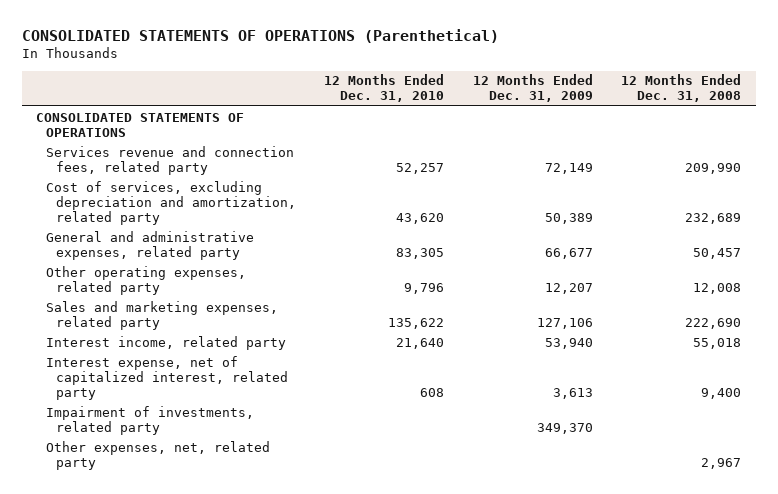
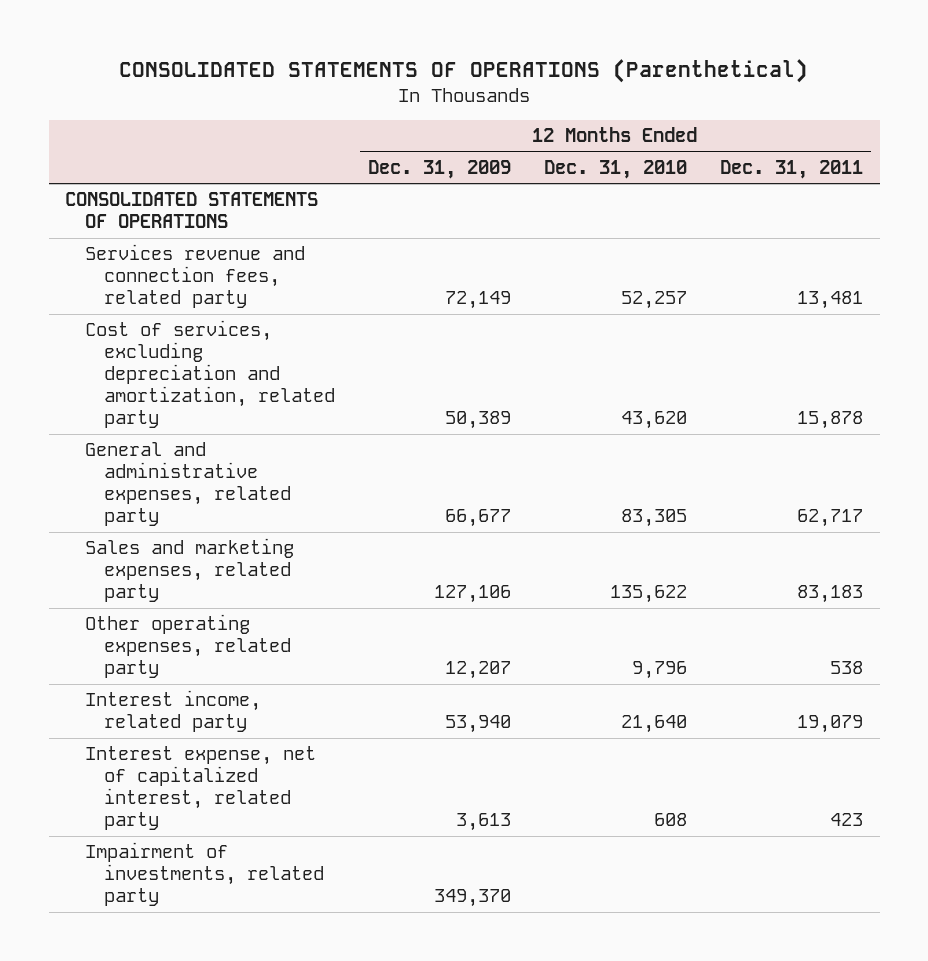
[621,74,742,103] 12 Months Ended Dec. 31, 2008 -> none
none -> [720,159,864,179] Dec. 31, 2011
[46,265,247,295] Other operating expenses, related party -> [84,614,291,679] Other operating expenses, related party
[46,440,271,470] Other expenses, net, related party -> none

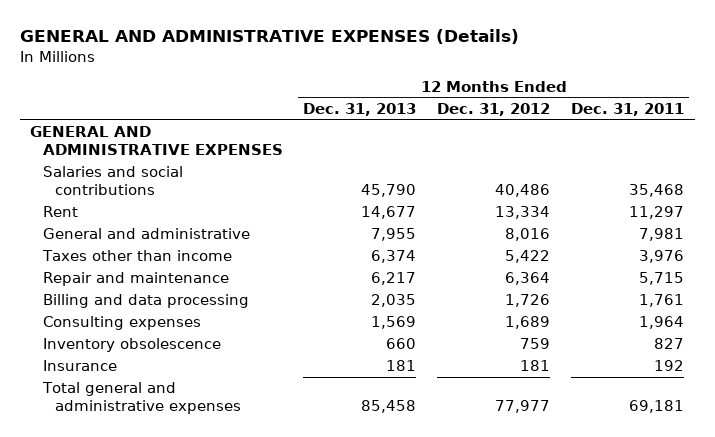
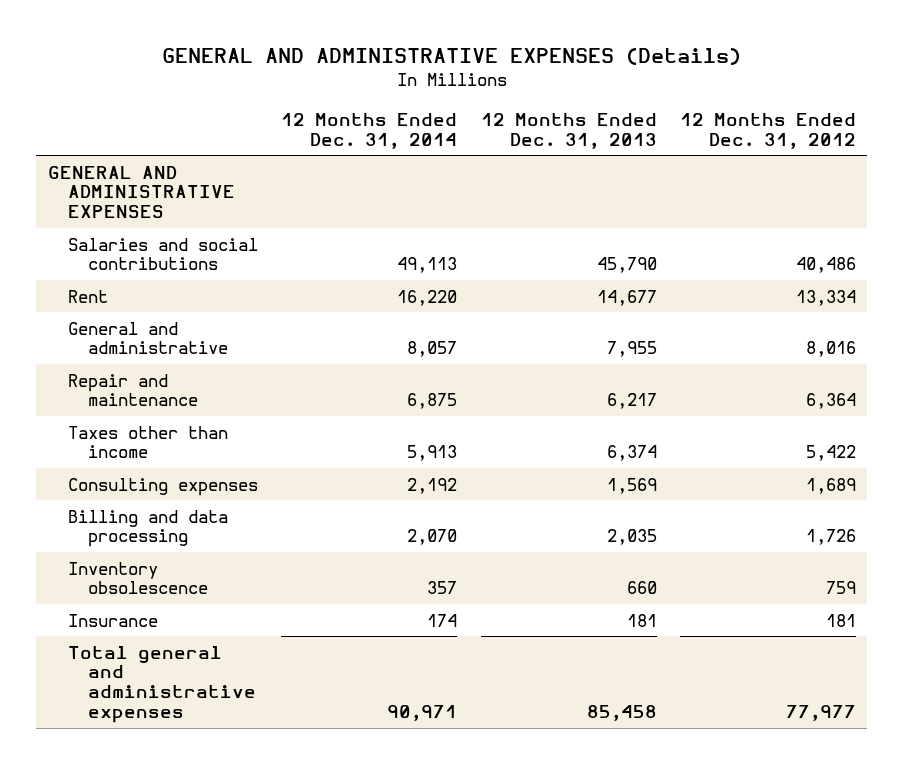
[571,103,685,117] Dec. 31, 2011 -> none
none -> [281,112,458,149] 12 Months Ended Dec. 31, 2014
[41,250,232,262] Taxes other than income -> [68,425,229,459] Taxes other than income
[42,294,249,309] Billing and data processing -> [68,509,229,548] Billing and data processing

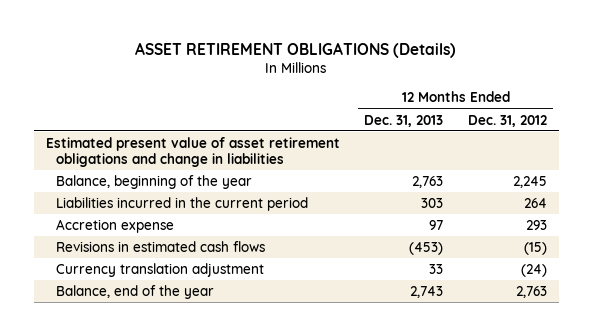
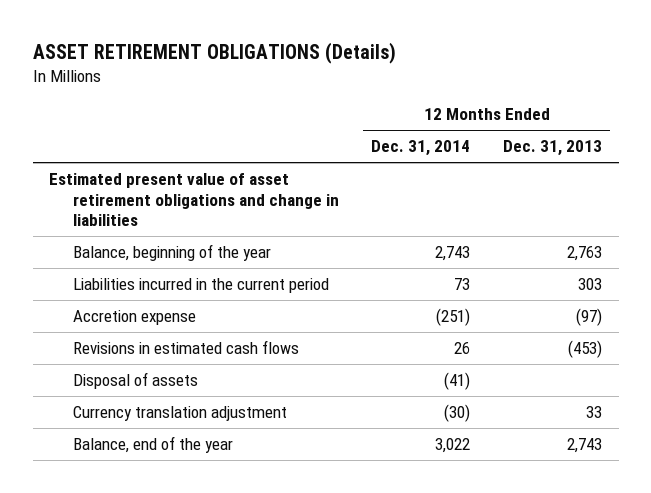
[467,114,547,127] Dec. 31, 2012 -> none
none -> [371,140,471,157] Dec. 31, 2014
[429,219,444,230] 97 -> [576,307,603,326] (97)
none -> [72,371,198,389] Disposal of assets

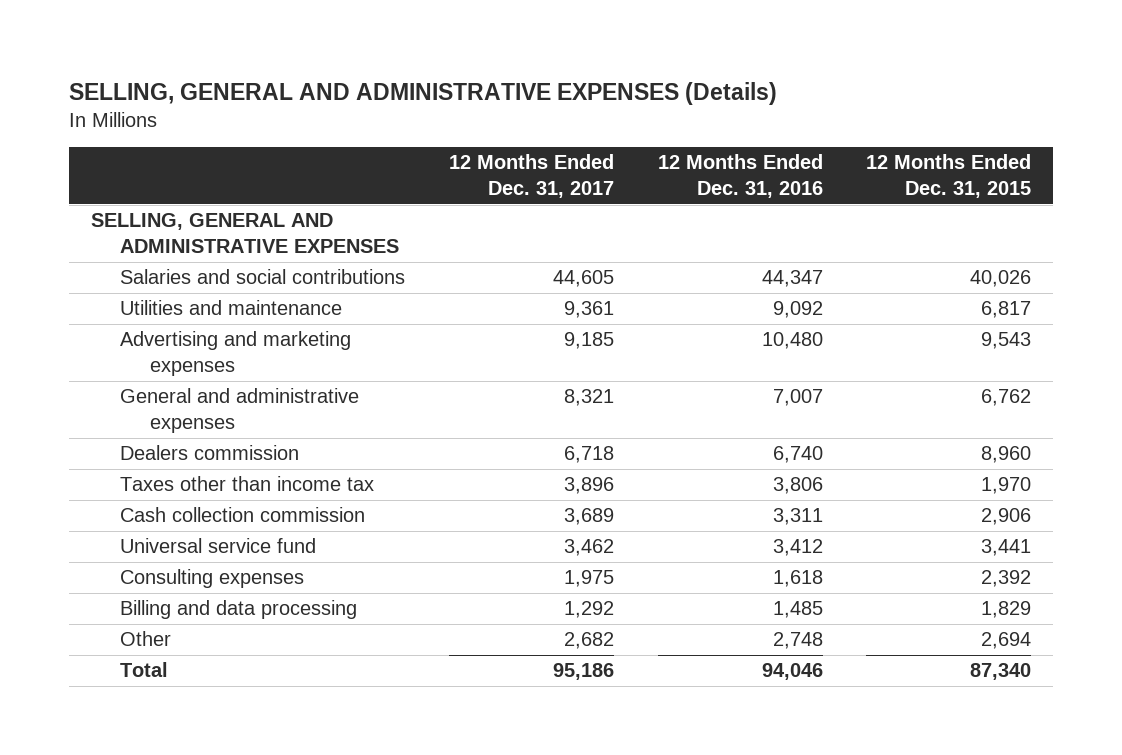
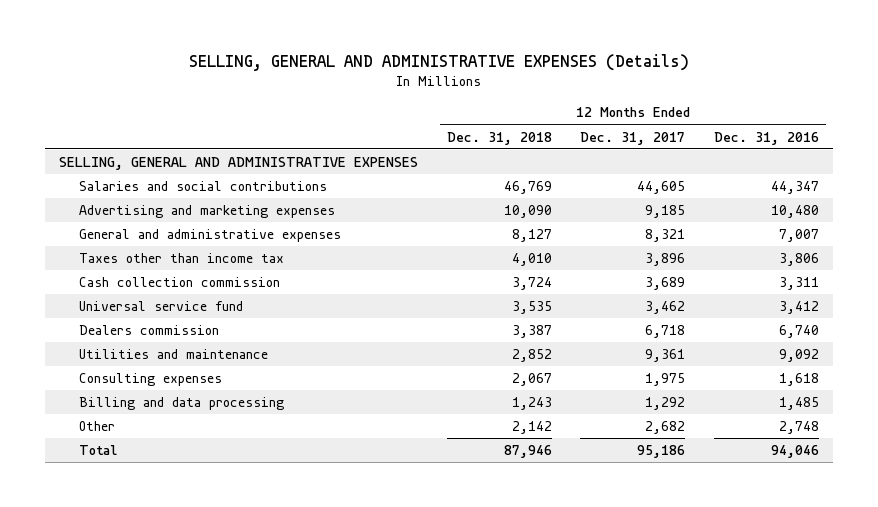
[866,154,1032,199] 12 Months Ended Dec. 31, 2015 -> none
none -> [446,131,552,145] Dec. 31, 2018
[120,445,300,461] Dealers commission -> [78,324,219,335] Dealers commission
[120,300,343,316] Utilities and maintenance -> [78,348,268,359] Utilities and maintenance

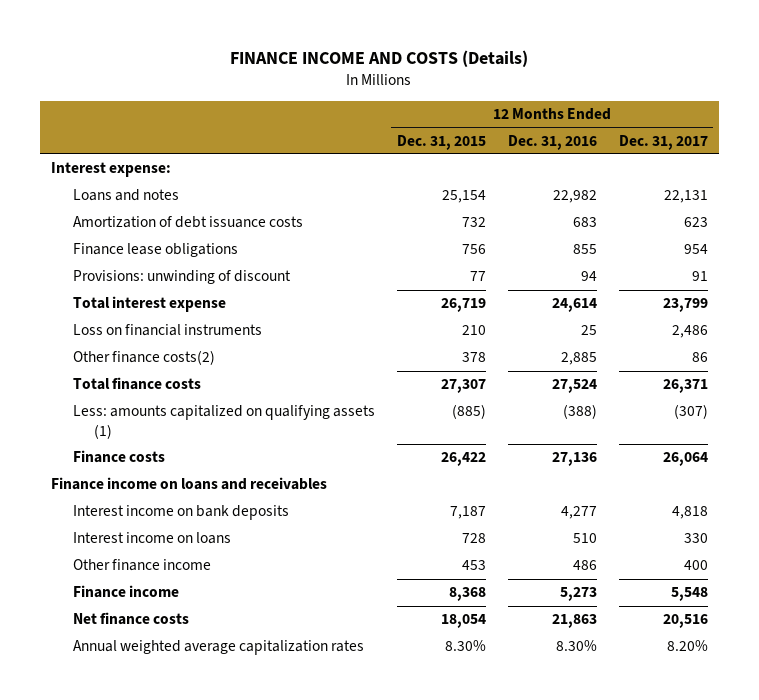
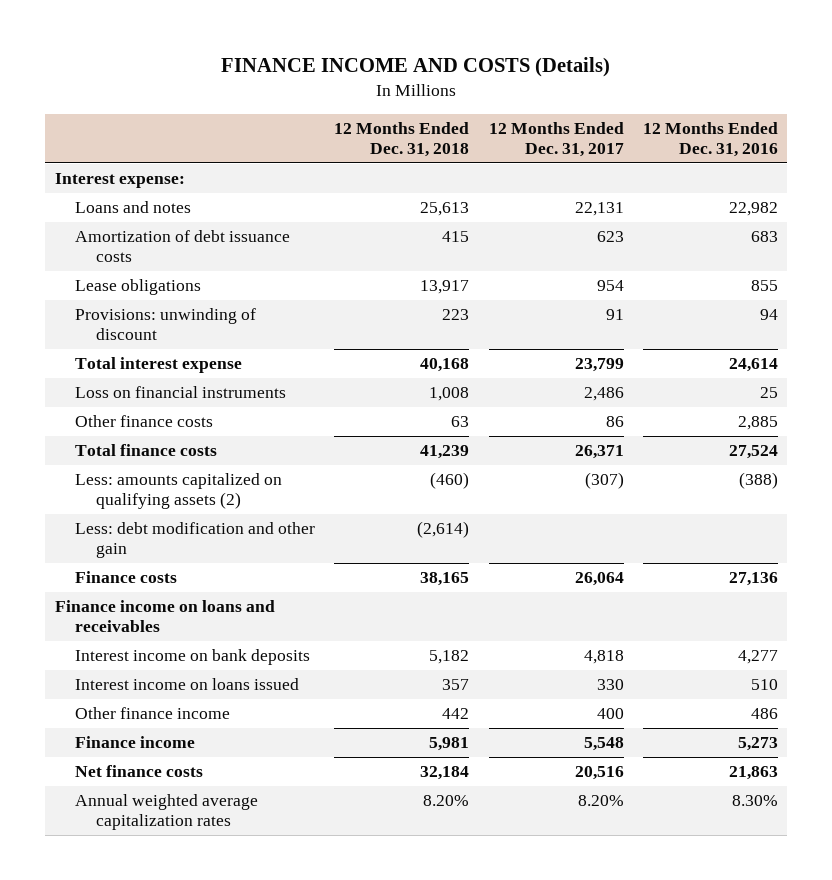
[396,134,486,150] Dec. 31, 2015 -> none
none -> [334,122,470,158] 12 Months Ended Dec. 31, 2018
[72,243,238,258] Finance lease obligations -> [75,279,202,296] Lease obligations
[72,350,215,366] Other finance costs(2) -> [75,415,214,428] Other finance costs
[72,405,375,440] Less: amounts capitalized on qualifying assets (1) -> [75,473,283,510] Less: amounts capitalized on qualifying assets (2)
none -> [75,522,316,559] Less: debt modification and other gain
[72,532,231,545] Interest income on loans -> [75,678,300,691] Interest income on loans issued

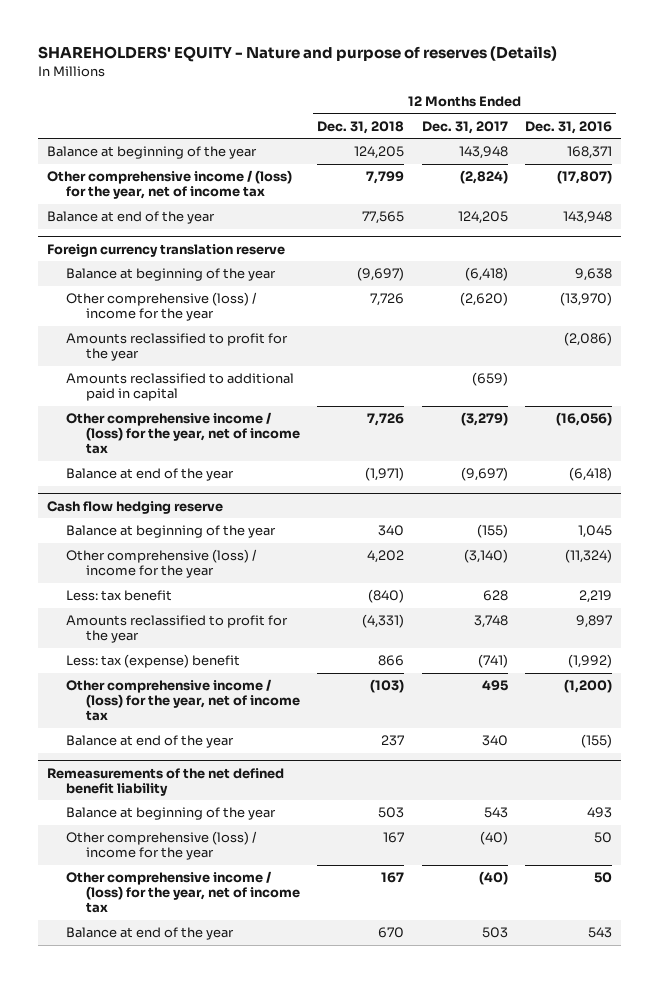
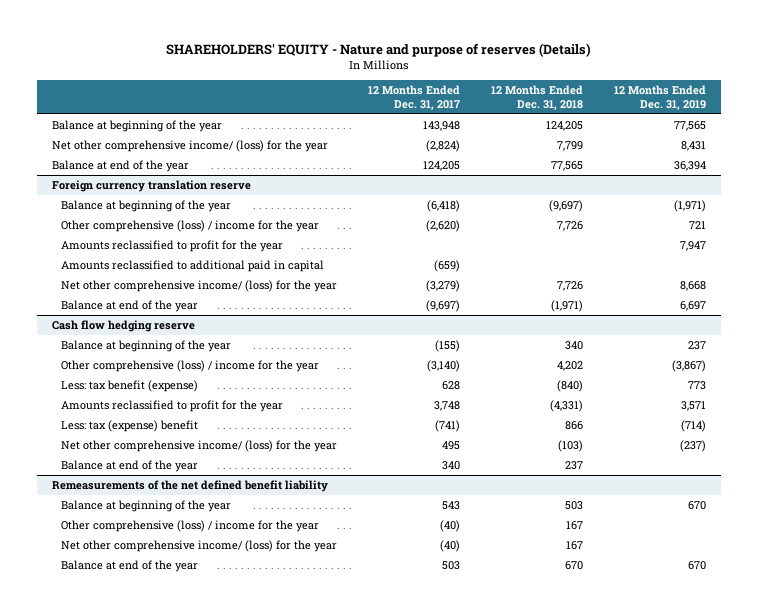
[525,120,613,134] Dec. 31, 2016 -> none
none -> [613,85,706,110] 12 Months Ended Dec. 31, 2019
[46,170,292,200] Other comprehensive income / (loss) for the year, net of income tax -> [52,139,329,152] Net other comprehensive income/ (loss) for the year
[66,412,301,455] Other comprehensive income / (loss) for the year, net of income tax -> [60,279,337,292] Net other comprehensive income/ (loss) for the year
[66,590,173,602] Less: tax benefit -> [60,379,198,392] Less: tax benefit (expense)
[66,679,301,722] Other comprehensive income / (loss) for the year, net of income tax -> [60,439,337,452] Net other comprehensive income/ (loss) for the year
[66,871,301,914] Other comprehensive income / (loss) for the year, net of income tax -> [60,539,337,552] Net other comprehensive income/ (loss) for the year

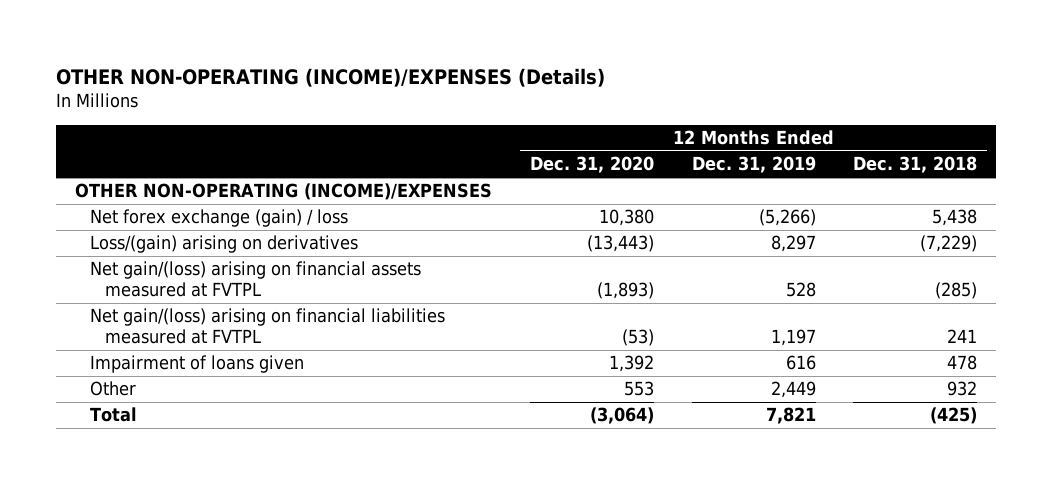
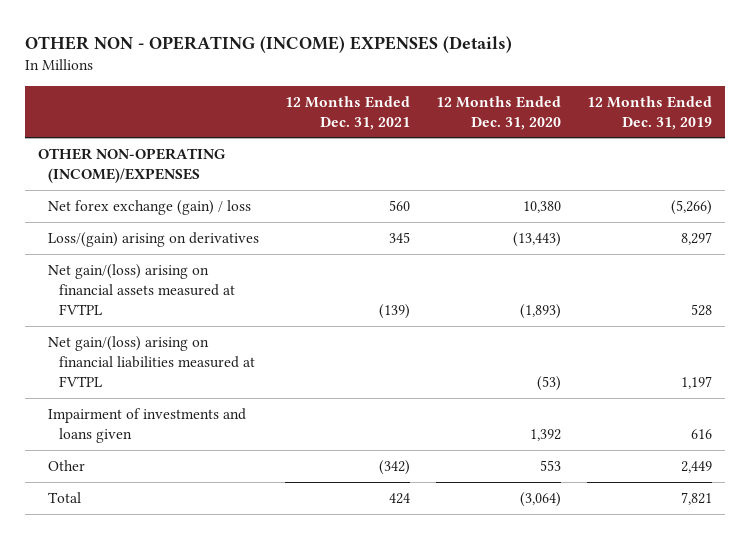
[56,67,606,87] OTHER NON-OPERATING (INCOME)/EXPENSES (Details) -> [24,35,512,53] OTHER NON - OPERATING (INCOME) EXPENSES (Details)
[853,156,978,174] Dec. 31, 2018 -> none
none -> [285,95,411,130] 12 Months Ended Dec. 31, 2021
[89,355,304,374] Impairment of loans given -> [48,408,247,443] Impairment of investments and loans given

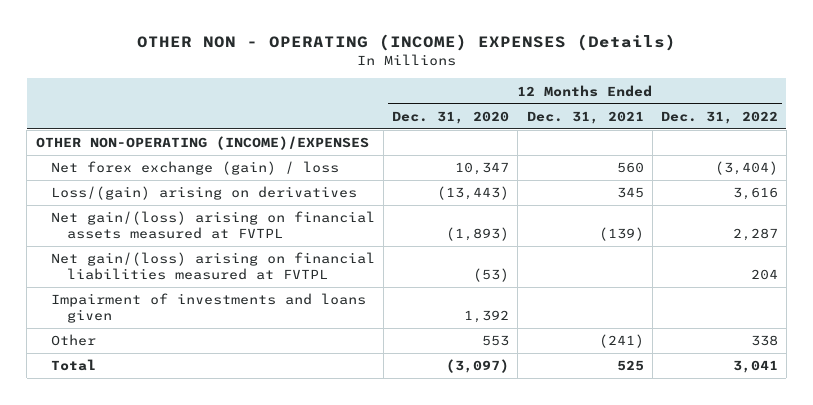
[586,95,712,130] 12 Months Ended Dec. 31, 2019 -> none
none -> [660,110,778,124] Dec. 31, 2022
[523,201,562,214] 10,380 -> [455,162,510,176] 10,347
[379,460,411,476] (342) -> [598,334,644,349] (241)
[389,493,411,505] 424 -> [616,360,644,372] 525
[520,492,562,508] (3,064) -> [446,359,510,374] (3,097)

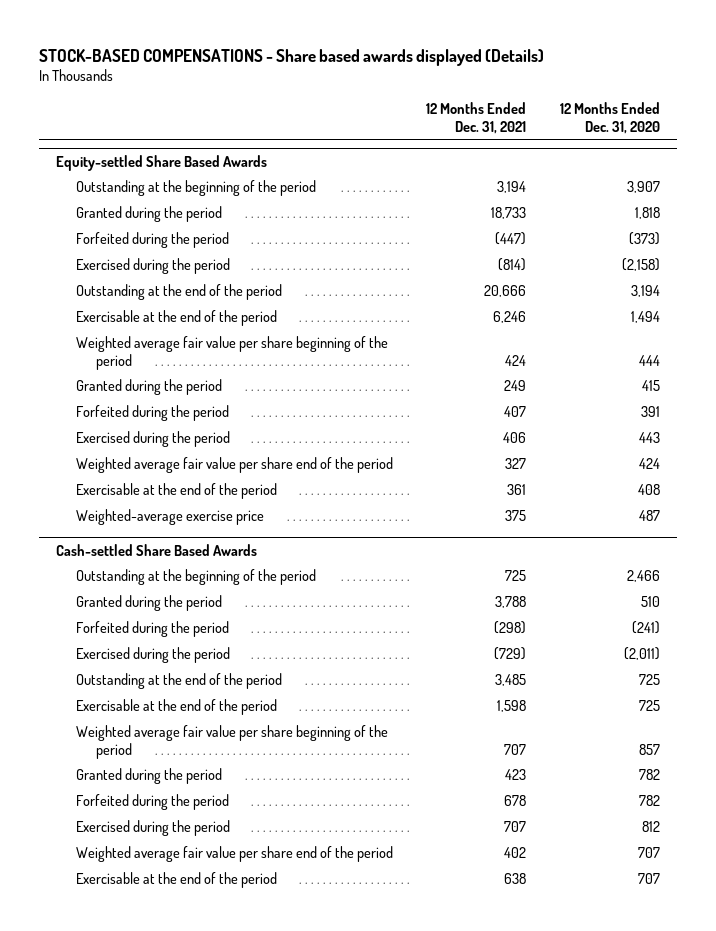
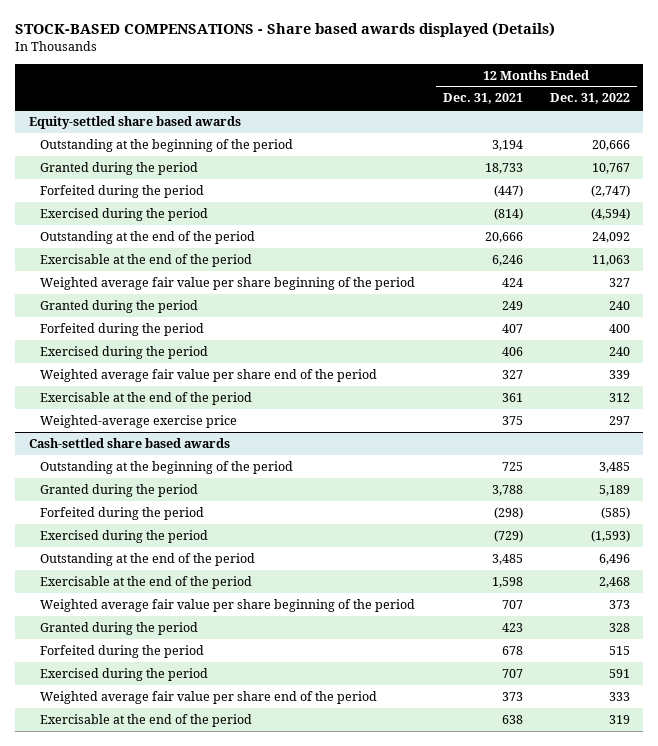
[559,102,660,135] 12 Months Ended Dec. 31, 2020 -> none
none -> [549,93,630,105] Dec. 31, 2022
[55,155,267,172] Equity-settled Share Based Awards -> [28,115,241,129] Equity-settled share based awards
[55,544,257,557] Cash-settled Share Based Awards -> [28,437,230,448] Cash-settled share based awards
[504,847,527,859] 402 -> [501,691,523,701] 373

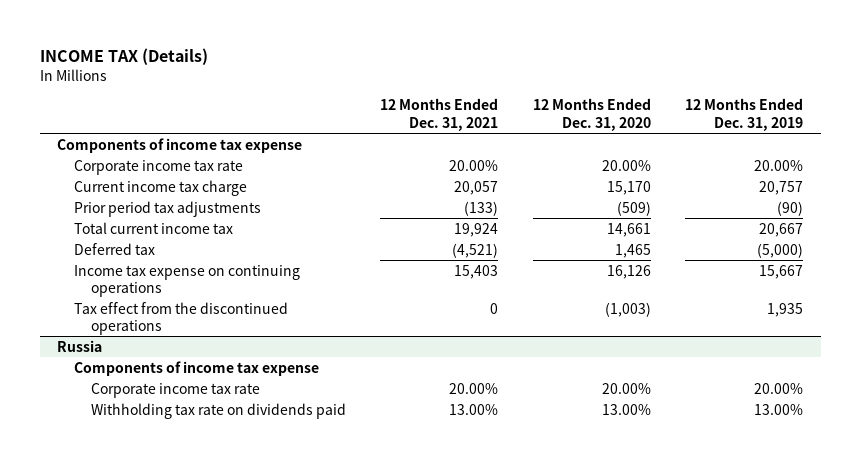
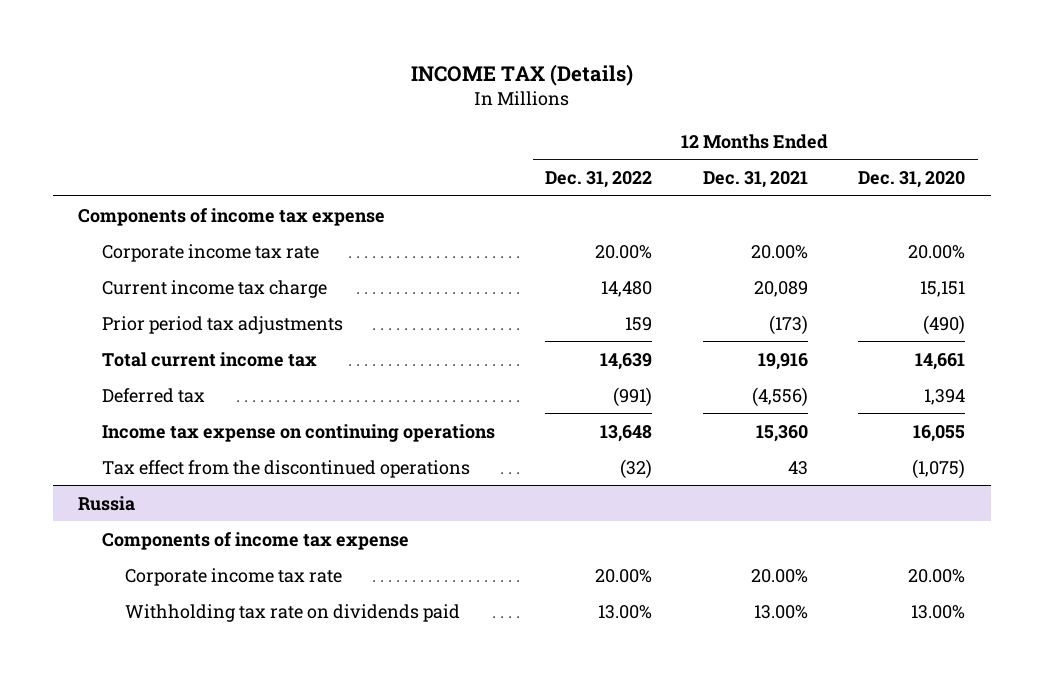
[685,98,804,131] 12 Months Ended Dec. 31, 2019 -> none
none -> [545,170,653,188] Dec. 31, 2022
[454,180,499,195] 20,057 -> [753,280,808,297] 20,089
[606,180,651,195] 15,170 -> [920,280,966,297] 15,151
[464,200,499,216] (133) -> [768,314,808,335] (173)
[616,200,651,216] (509) -> [923,314,966,335] (490)
[454,222,499,237] 19,924 -> [757,352,808,370] 19,916
[452,242,499,258] (4,521) -> [751,386,808,407] (4,556)
[614,243,651,258] 1,465 -> [924,388,966,405] 1,394
[454,264,499,279] 15,403 -> [755,424,808,442] 15,360
[606,264,651,279] 16,126 -> [913,424,966,442] 16,055
[490,302,499,314] 0 -> [787,460,808,475] 43
[604,301,651,317] (1,003) -> [912,458,966,479] (1,075)

